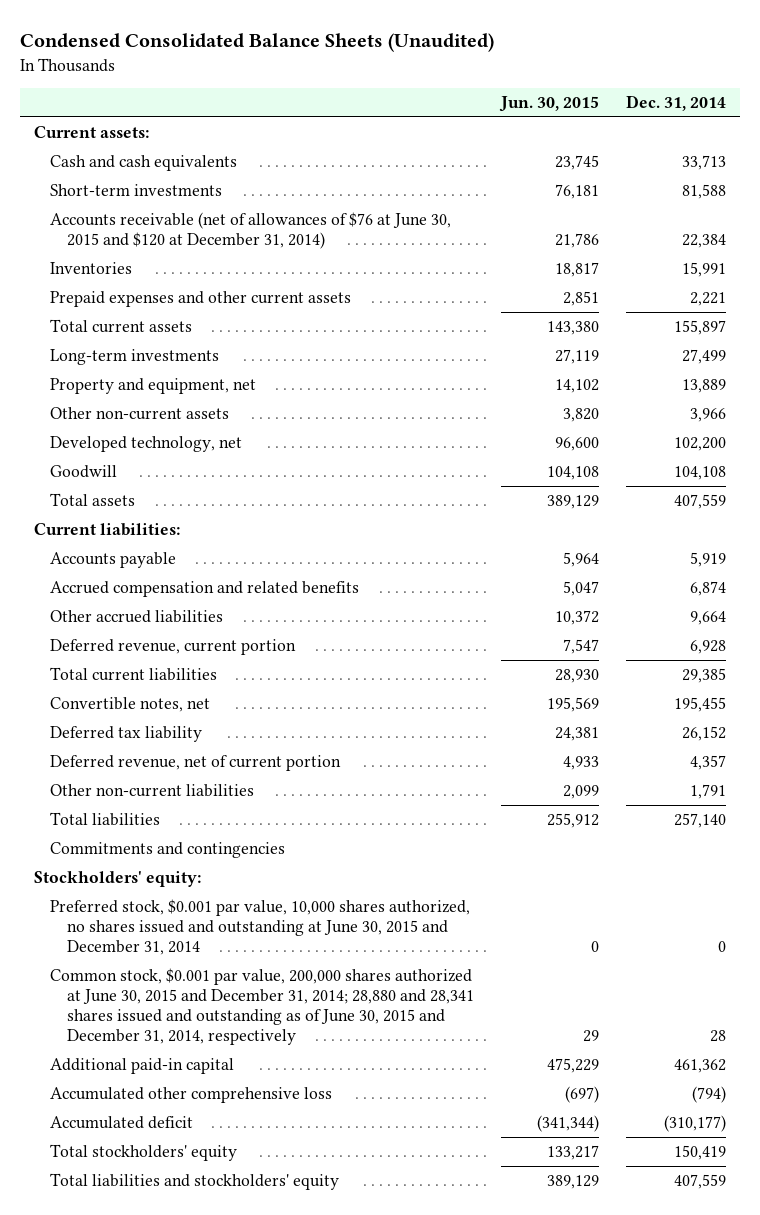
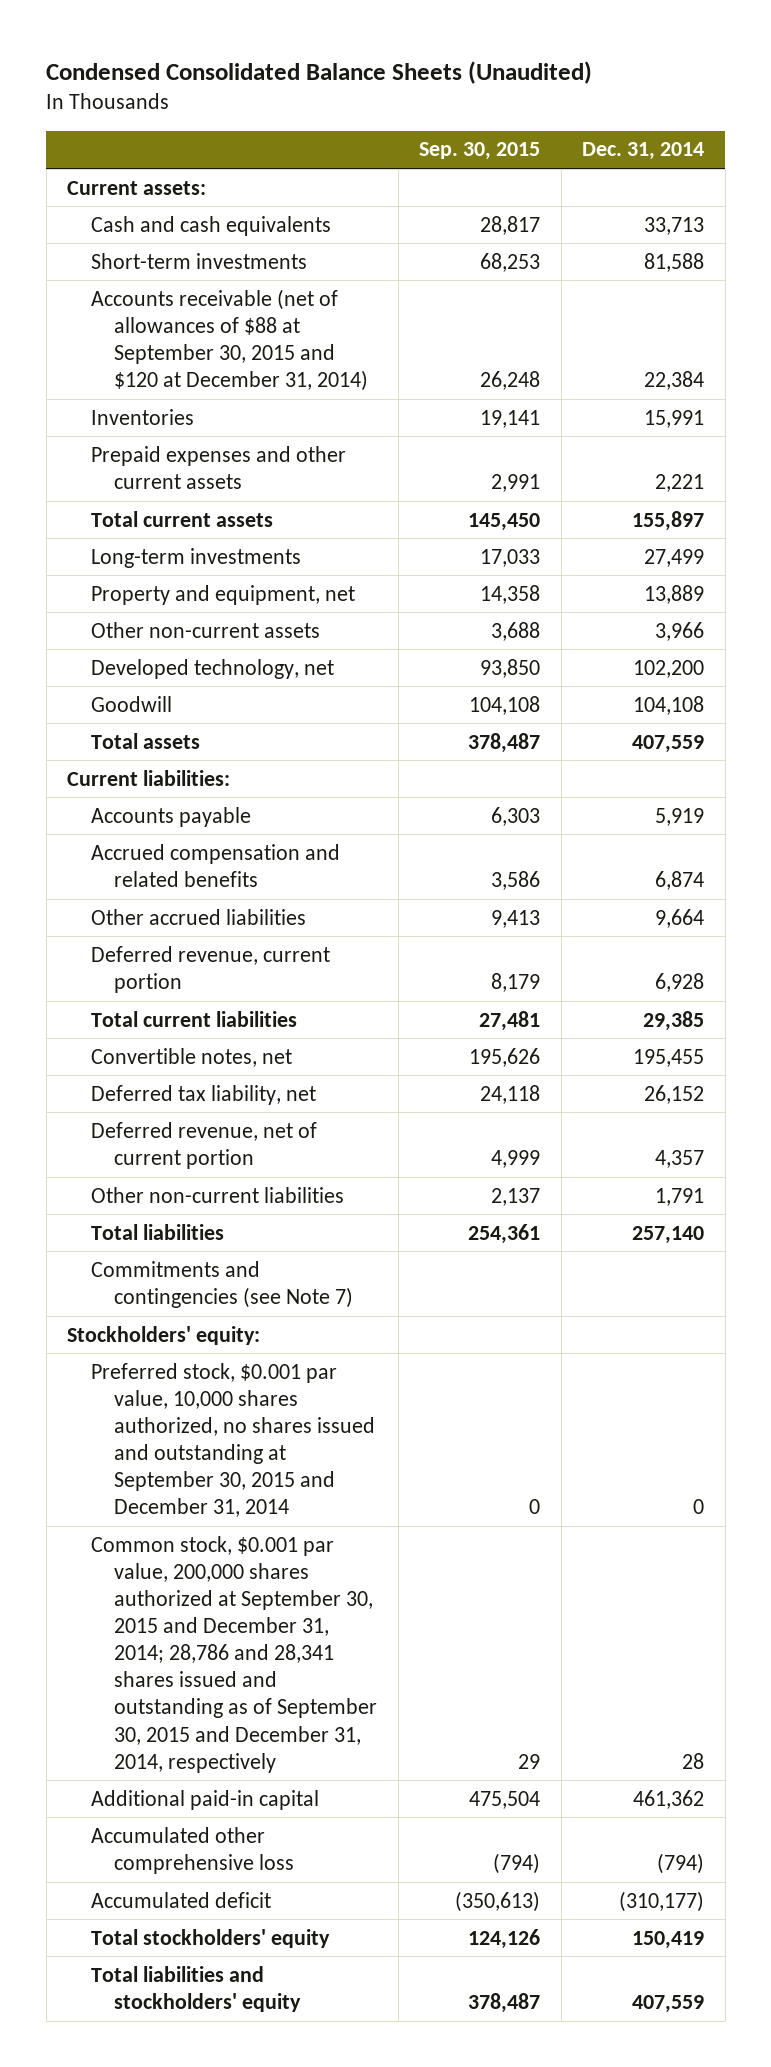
[499,96,600,113] Jun. 30, 2015 -> none
none -> [419,142,541,161] Sep. 30, 2015
[50,212,452,250] Accounts receivable (net of allowances of $76 at June 30, 2015 and $120 at December 31, 2014) -> [90,288,369,392] Accounts receivable (net of allowances of $88 at September 30, 2015 and $120 at December 31, 2014)
[50,726,203,743] Deferred tax liability -> [90,1084,316,1105] Deferred tax liability, net
[50,842,286,859] Commitments and contingencies -> [90,1260,354,1308] Commitments and contingencies (see Note 7)
[50,899,471,956] Preferred stock, $0.001 par value, 10,000 shares authorized, no shares issued and outstanding at June 30, 2015 and December 31, 2014 -> [90,1362,376,1518] Preferred stock, $0.001 par value, 10,000 shares authorized, no shares issued and outstanding at September 30, 2015 and December 31, 2014
[50,968,474,1046] Common stock, $0.001 par value, 200,000 shares authorized at June 30, 2015 and December 31, 2014; 28,880 and 28,341 shares issued and outstanding as of June 30, 2015 and December 31, 2014, respectively -> [90,1535,378,1773] Common stock, $0.001 par value, 200,000 shares authorized at September 30, 2015 and December 31, 2014; 28,786 and 28,341 shares issued and outstanding as of September 30, 2015 and December 31, 2014, respectively

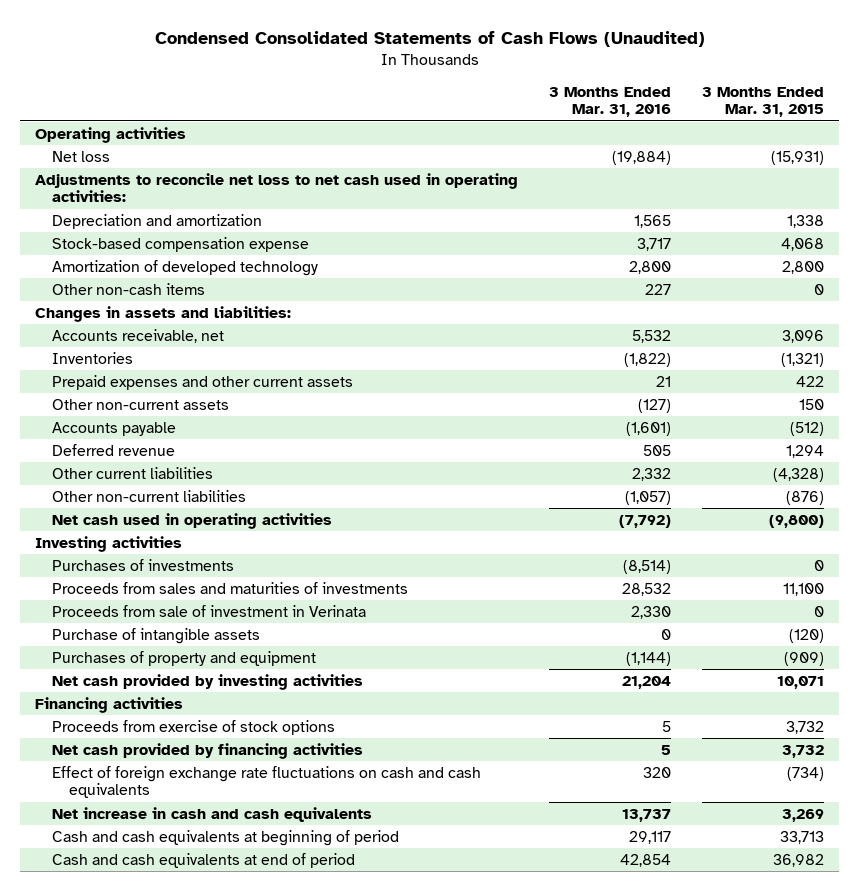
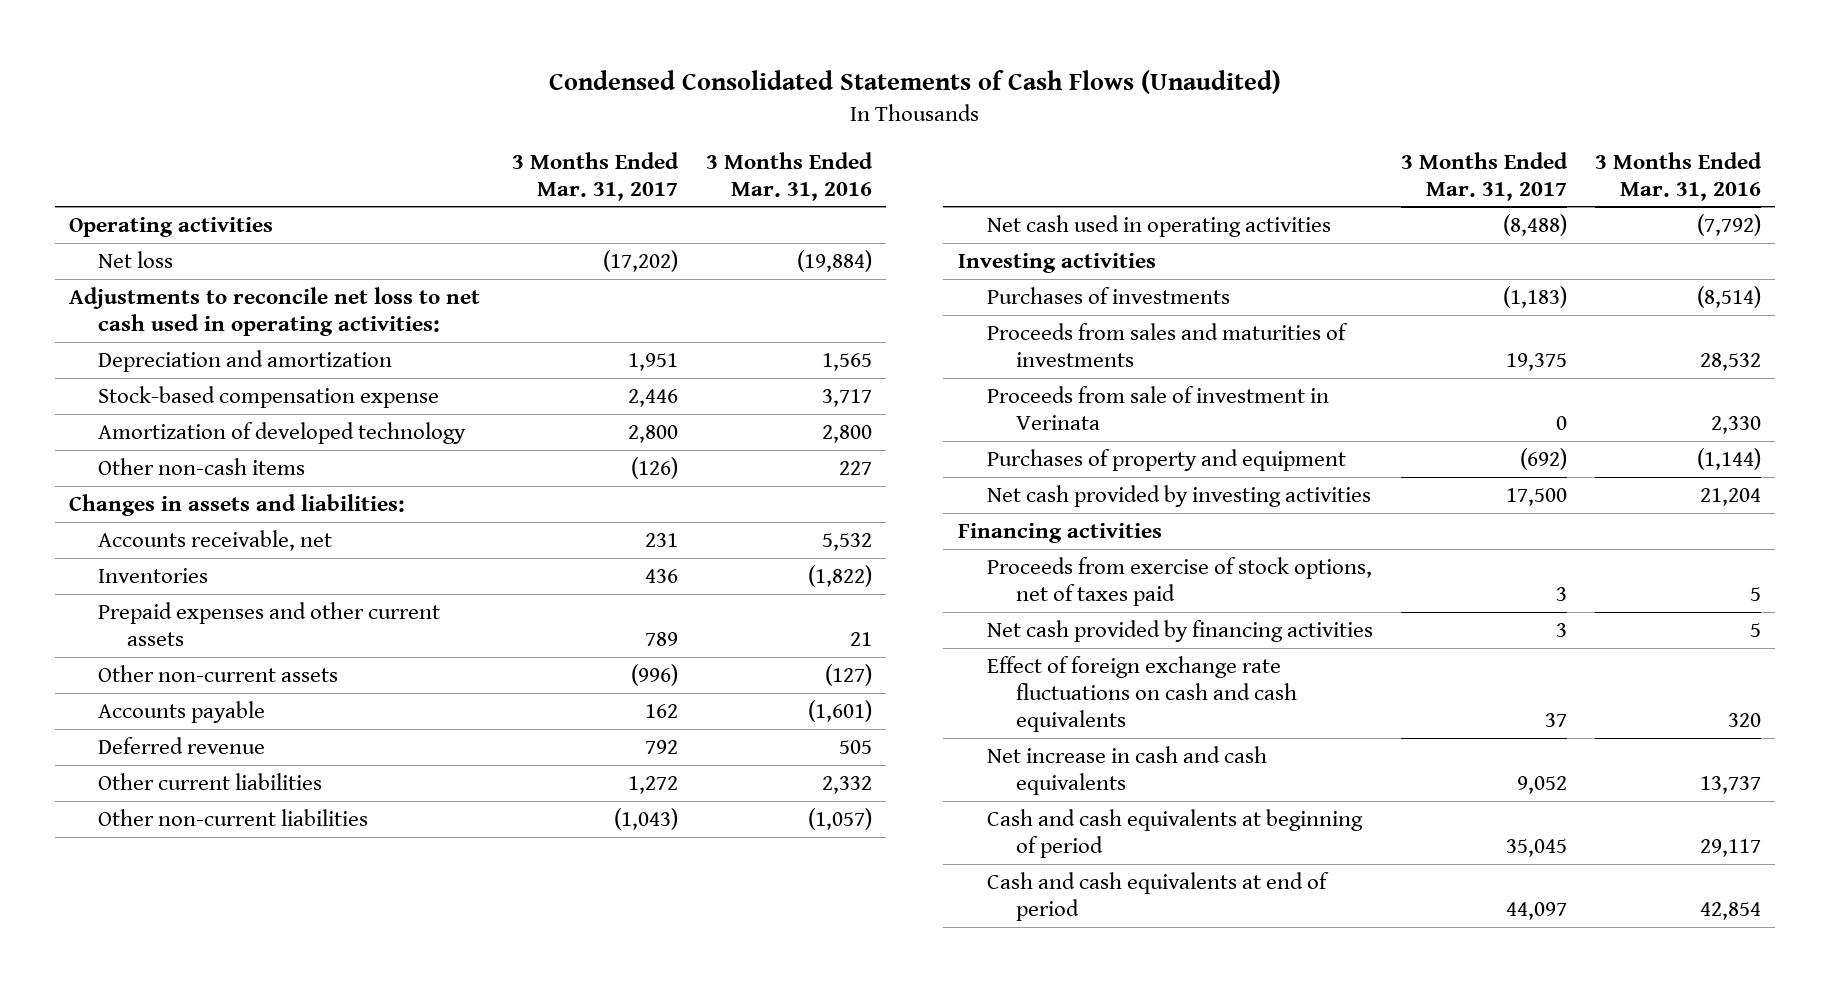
[701,86,824,118] 3 Months Ended Mar. 31, 2015 -> none
none -> [512,151,680,201] 3 Months Ended Mar. 31, 2017
[52,627,261,644] Purchase of intangible assets -> none
[52,719,336,735] Proceeds from exercise of stock options -> [986,557,1372,606] Proceeds from exercise of stock options, net of taxes paid

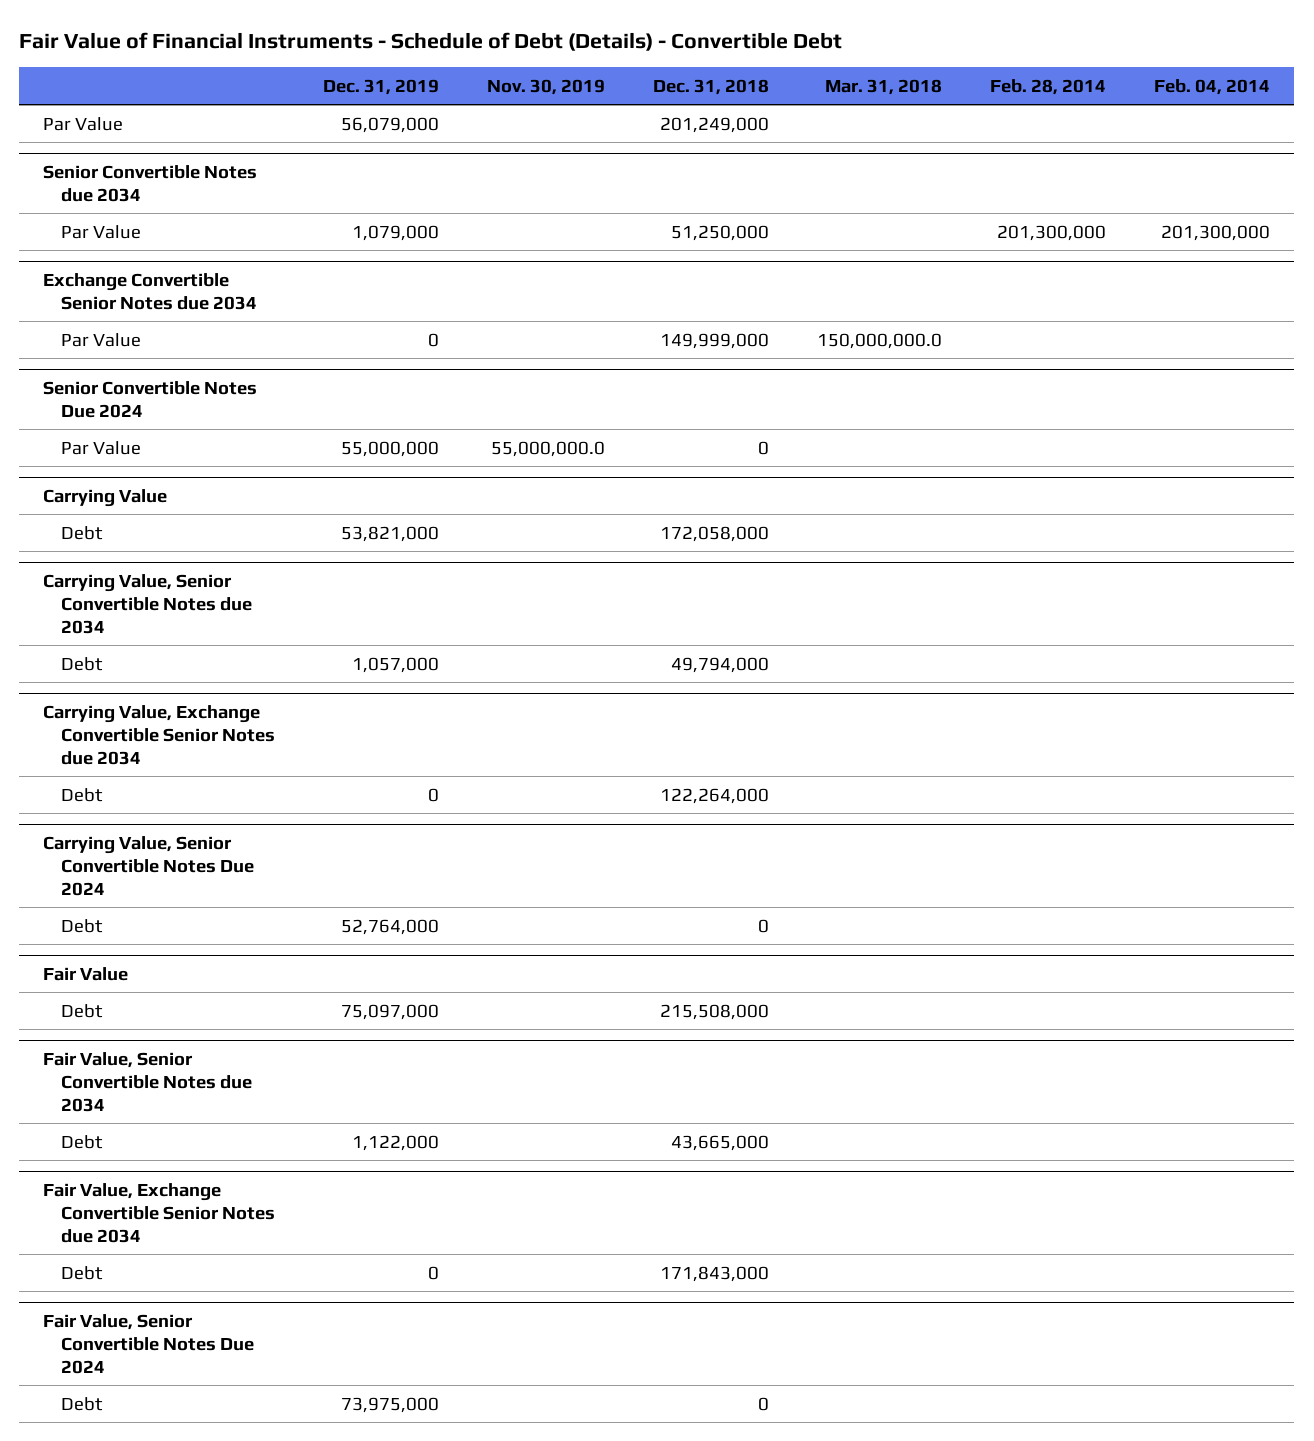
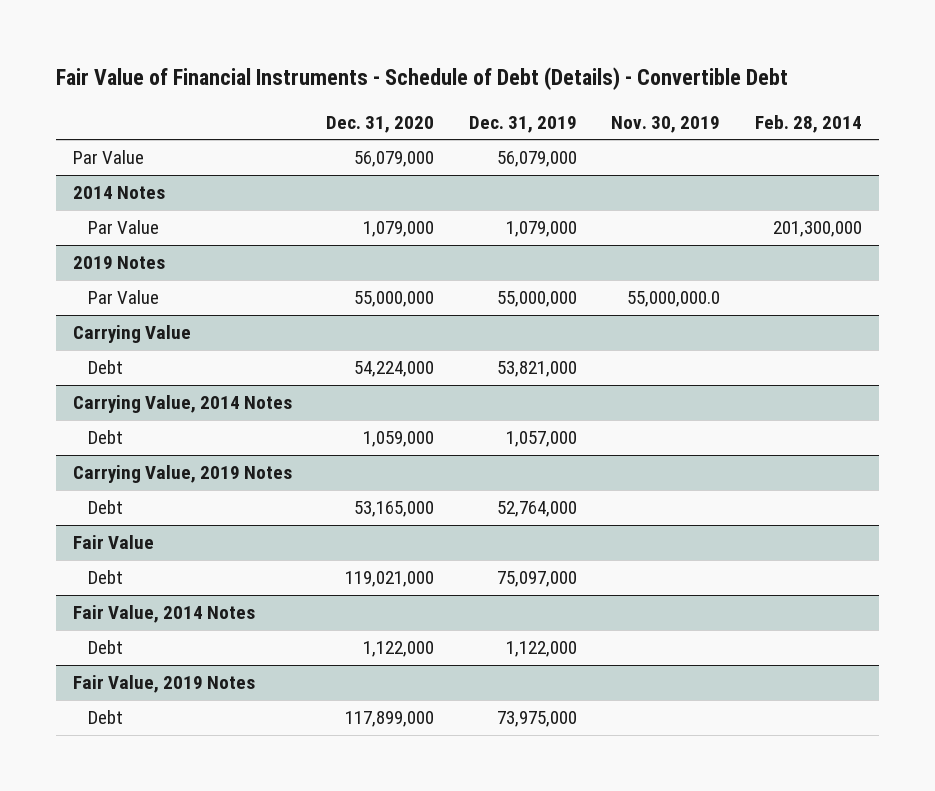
[653,78,770,95] Dec. 31, 2018 -> none
[825,78,943,95] Mar. 31, 2018 -> none
[1154,78,1271,95] Feb. 04, 2014 -> none
none -> [326,115,435,133] Dec. 31, 2020
[43,165,258,202] Senior Convertible Notes due 2034 -> [72,186,165,200] 2014 Notes
[61,332,142,347] Par Value -> none
[43,381,258,418] Senior Convertible Notes Due 2024 -> none
[43,273,258,310] Exchange Convertible Senior Notes due 2034 -> [72,256,165,270] 2019 Notes
[43,574,253,634] Carrying Value, Senior Convertible Notes due 2034 -> none
none -> [72,395,292,414] Carrying Value, 2014 Notes
[43,705,276,765] Carrying Value, Exchange Convertible Senior Notes due 2034 -> none
[61,787,104,802] Debt -> none
[43,836,255,896] Carrying Value, Senior Convertible Notes Due 2024 -> none
none -> [72,465,292,484] Carrying Value, 2019 Notes
[43,1052,253,1112] Fair Value, Senior Convertible Notes due 2034 -> none
none -> [72,605,255,624] Fair Value, 2014 Notes
[43,1183,276,1243] Fair Value, Exchange Convertible Senior Notes due 2034 -> none
[61,1265,104,1280] Debt -> none
[43,1314,255,1374] Fair Value, Senior Convertible Notes Due 2024 -> none
none -> [72,675,255,694] Fair Value, 2019 Notes

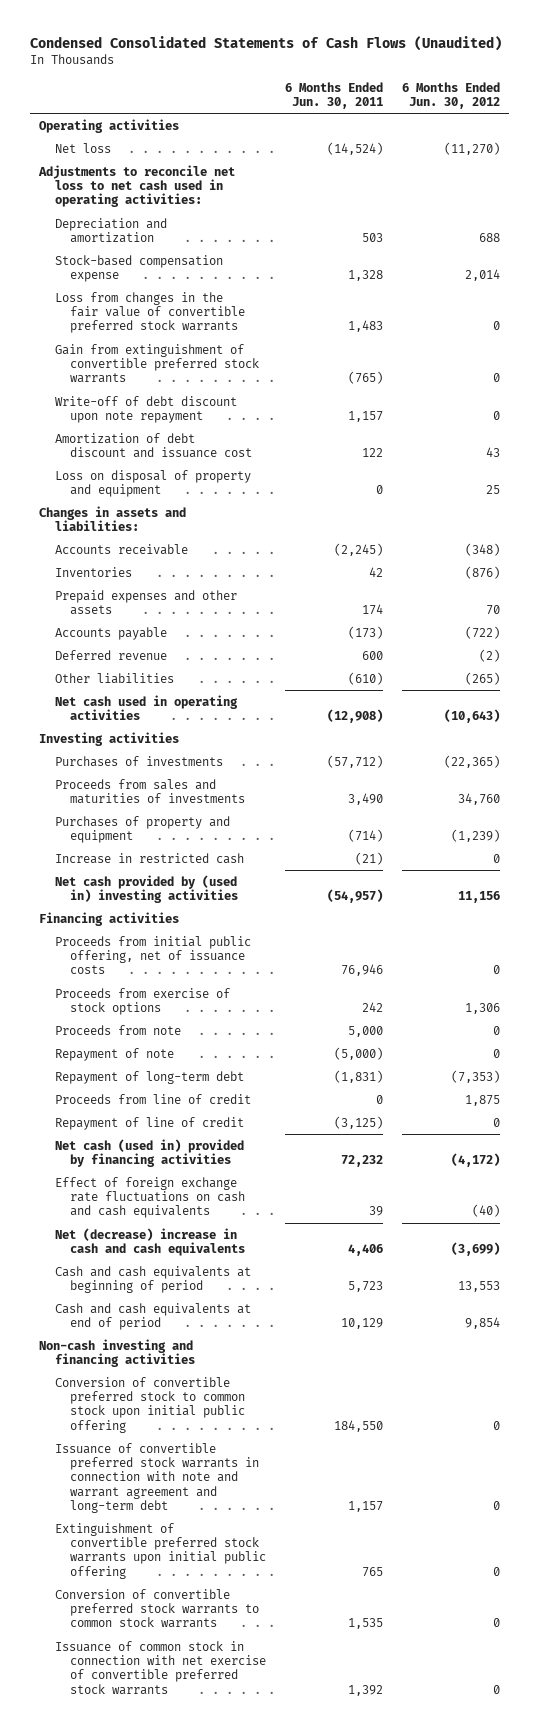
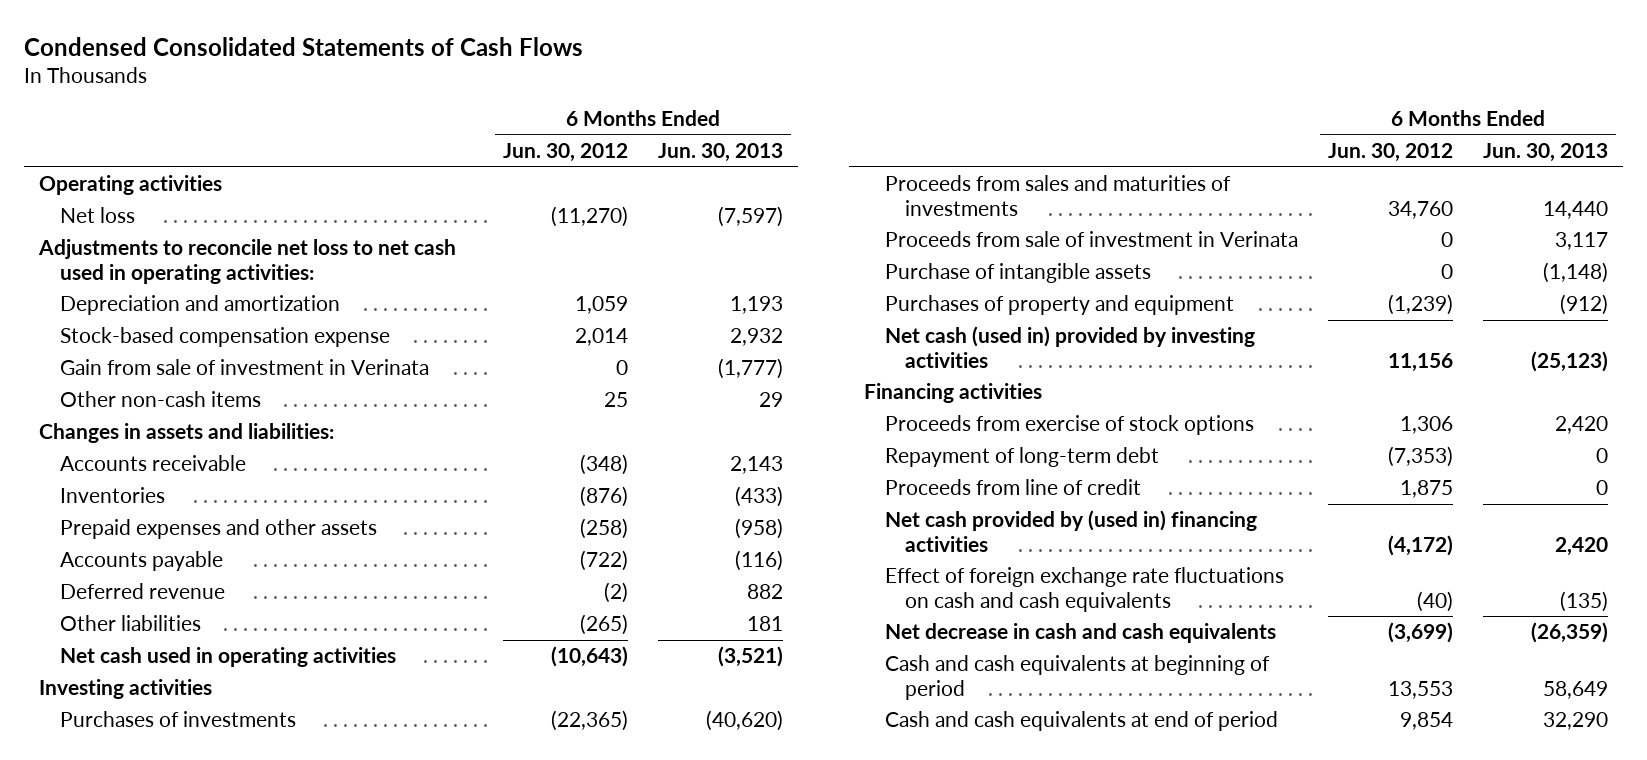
[29,36,502,52] Condensed Consolidated Statements of Cash Flows (Unaudited) -> [24,36,584,56] Condensed Consolidated Statements of Cash Flows
[284,81,383,109] 6 Months Ended Jun. 30, 2011 -> none
none -> [658,143,784,163] Jun. 30, 2013
[478,233,500,243] 688 -> [574,296,628,315] 1,059
[54,291,245,334] Loss from changes in the fair value of convertible preferred stock warrants -> none
[54,343,259,384] Gain from extinguishment of convertible preferred stock warrants -> none
[54,395,237,424] Write-off of debt discount upon note repayment -> none
[54,432,252,459] Amortization of debt discount and issuance cost -> none
[54,469,251,498] Loss on disposal of property and equipment -> none
none -> [59,359,429,376] Gain from sale of investment in Verinata
none -> [59,391,261,408] Other non-cash items
[485,605,500,616] 70 -> [579,518,628,540] (258)
none -> [884,231,1298,248] Proceeds from sale of investment in Verinata
none -> [884,263,1151,284] Purchase of intangible assets
[54,852,244,864] Increase in restricted cash -> none
[54,874,238,904] Net cash provided by (used in) investing activities -> [884,326,1255,368] Net cash (used in) provided by investing activities
[54,935,251,975] Proceeds from initial public offering, net of issuance costs -> none
[54,1024,181,1035] Proceeds from note -> none
[54,1047,174,1061] Repayment of note -> none
[54,1116,244,1130] Repayment of line of credit -> none
[54,1138,244,1168] Net cash (used in) provided by financing activities -> [884,510,1257,552] Net cash provided by (used in) financing activities
[54,1227,245,1257] Net (decrease) increase in cash and cash equivalents -> [884,623,1276,644] Net decrease in cash and cash equivalents
[39,1338,195,1368] Non-cash investing and financing activities -> none
[54,1376,245,1433] Conversion of convertible preferred stock to common stock upon initial public offering -> none
[54,1442,259,1513] Issuance of convertible preferred stock warrants in connection with note and warrant agreement and long-term debt -> none
[54,1522,266,1579] Extinguishment of convertible preferred stock warrants upon initial public offering -> none
[54,1588,259,1629] Conversion of convertible preferred stock warrants to common stock warrants -> none
[54,1640,266,1695] Issuance of common stock in connection with net exercise of convertible preferred stock warrants -> none

